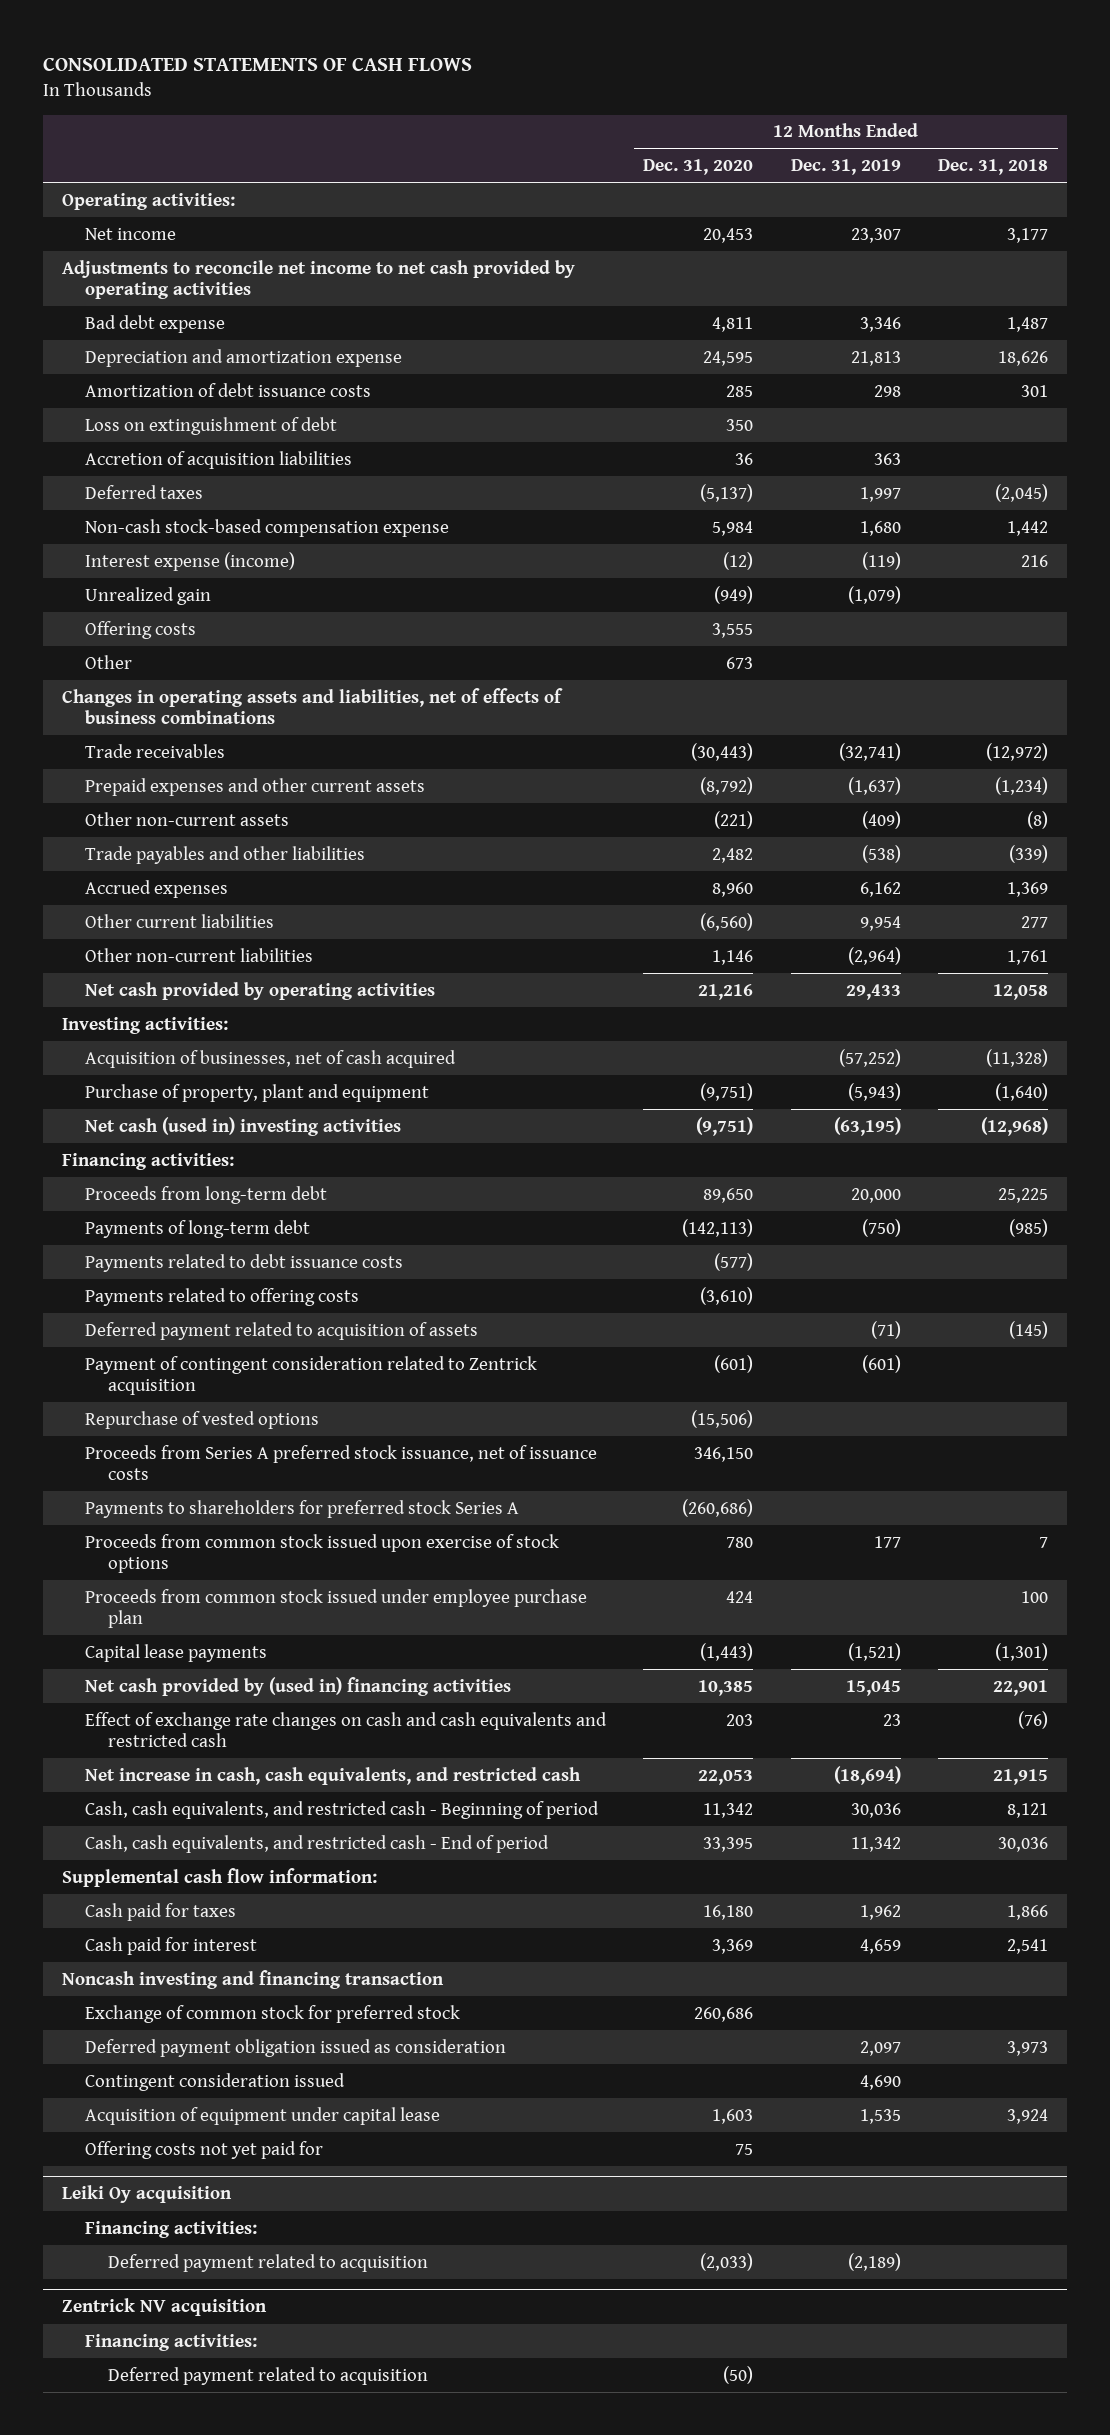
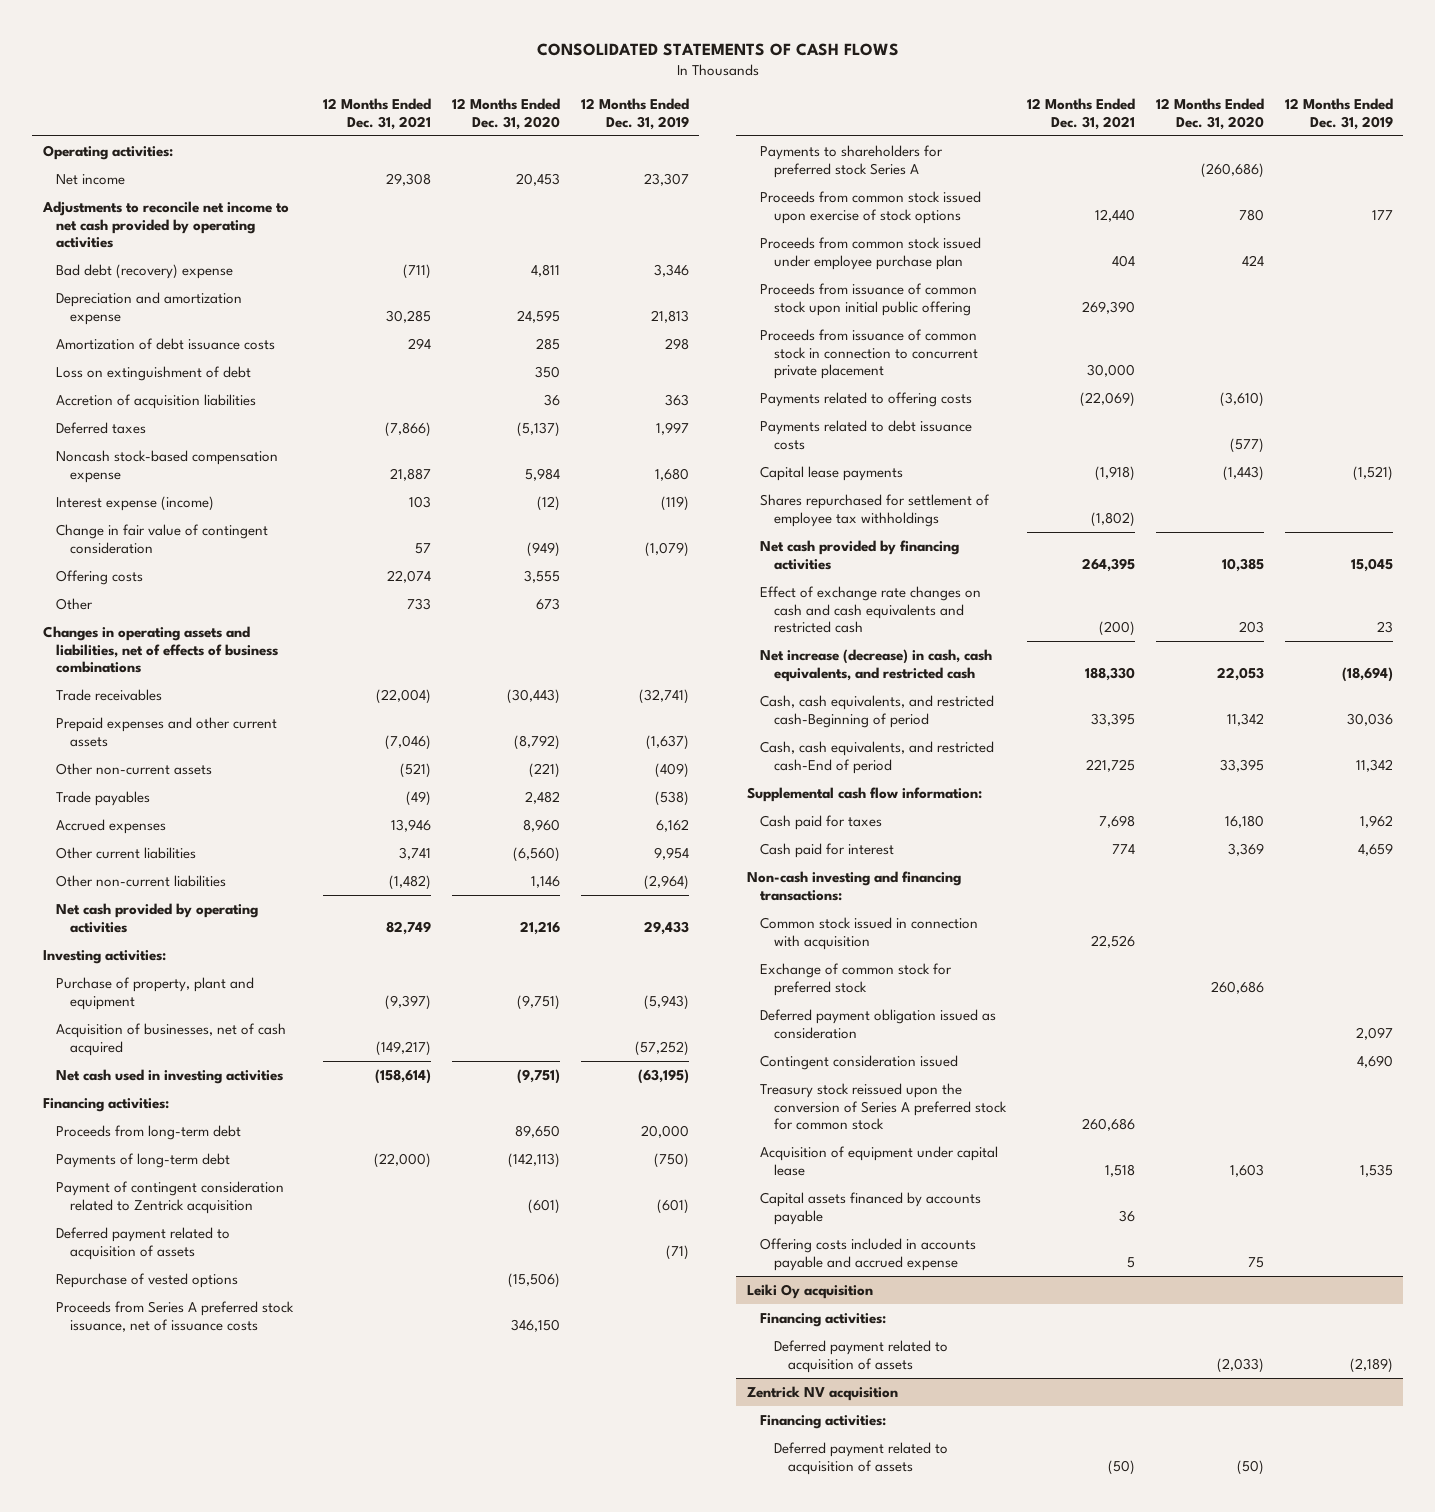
[938,159,1049,176] Dec. 31, 2018 -> none
none -> [323,97,432,130] 12 Months Ended Dec. 31, 2021
[84,314,225,333] Bad debt expense -> [56,263,234,279] Bad debt (recovery) expense
[84,518,449,537] Non-cash stock-based compensation expense -> [56,449,279,483] Noncash stock-based compensation expense
[84,586,211,605] Unrealized gain -> [56,523,269,554] Change in fair value of contingent consideration
[84,845,365,864] Trade payables and other liabilities -> [56,790,151,806] Trade payables
[84,1049,456,1068] Acquisition of businesses, net of cash acquired -> [56,1022,287,1056] Acquisition of businesses, net of cash acquired
[84,1116,401,1136] Net cash (used in) investing activities -> [56,1068,284,1084] Net cash used in investing activities
[84,1321,478,1340] Deferred payment related to acquisition of assets -> [56,1226,231,1260] Deferred payment related to acquisition of assets
none -> [760,282,978,316] Proceeds from issuance of common stock upon initial public offering
none -> [760,328,979,380] Proceeds from issuance of common stock in connection to concurrent private placement
[84,1287,359,1306] Payments related to offering costs -> [760,391,973,407] Payments related to offering costs
[84,1253,403,1272] Payments related to debt issuance costs -> [760,419,973,450] Payments related to debt issuance costs
none -> [760,493,991,527] Shares repurchased for settlement of employee tax withholdings
[84,1676,511,1696] Net cash provided by (used in) financing activities -> [760,539,960,570] Net cash provided by financing activities
[84,1766,581,1785] Net increase in cash, cash equivalents, and restricted cash -> [760,648,993,682] Net increase (decrease) in cash, cash equivalents, and restricted cash
[84,1800,599,1819] Cash, cash equivalents, and restricted cash - Beginning of period -> [760,694,995,728] Cash, cash equivalents, and restricted cash-Beginning of period
[84,1834,549,1853] Cash, cash equivalents, and restricted cash - End of period -> [760,740,995,774] Cash, cash equivalents, and restricted cash-End of period
[61,1969,444,1989] Noncash investing and financing transaction -> [746,870,961,901] Non-cash investing and financing transactions:
none -> [760,916,979,950] Common stock issued in connection with acquisition
none -> [760,1082,1008,1131] Treasury stock reissued upon the conversion of Series A preferred stock for common stock
none -> [760,1191,982,1225] Capital assets financed by accounts payable
[84,2140,323,2159] Offering costs not yet paid for -> [760,1237,977,1271] Offering costs included in accounts payable and accrued expense
[107,2253,428,2272] Deferred payment related to acquisition -> [774,1339,949,1373] Deferred payment related to acquisition of assets
[107,2366,428,2385] Deferred payment related to acquisition -> [774,1441,949,1475] Deferred payment related to acquisition of assets

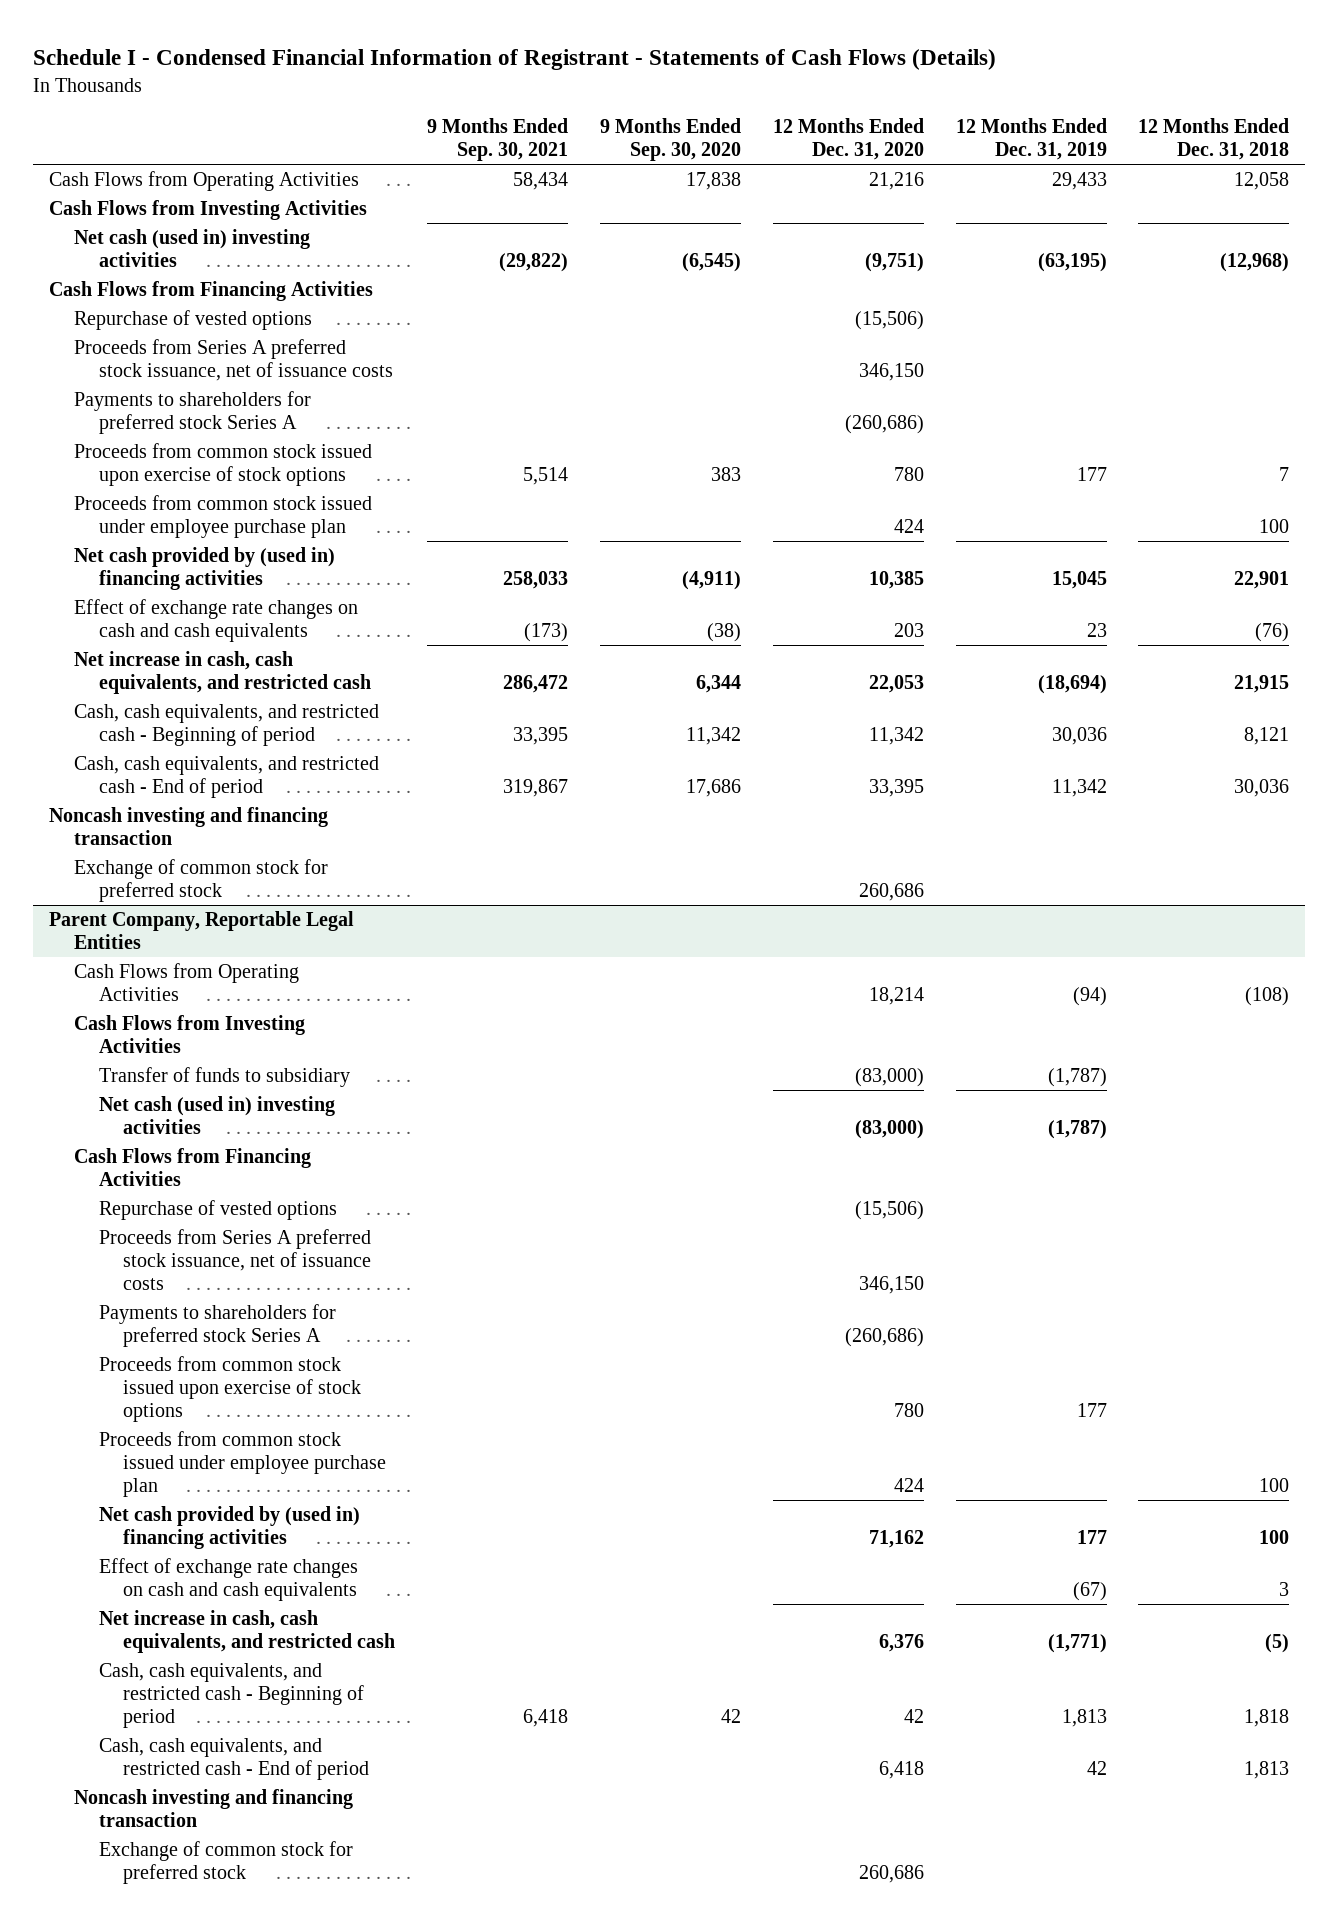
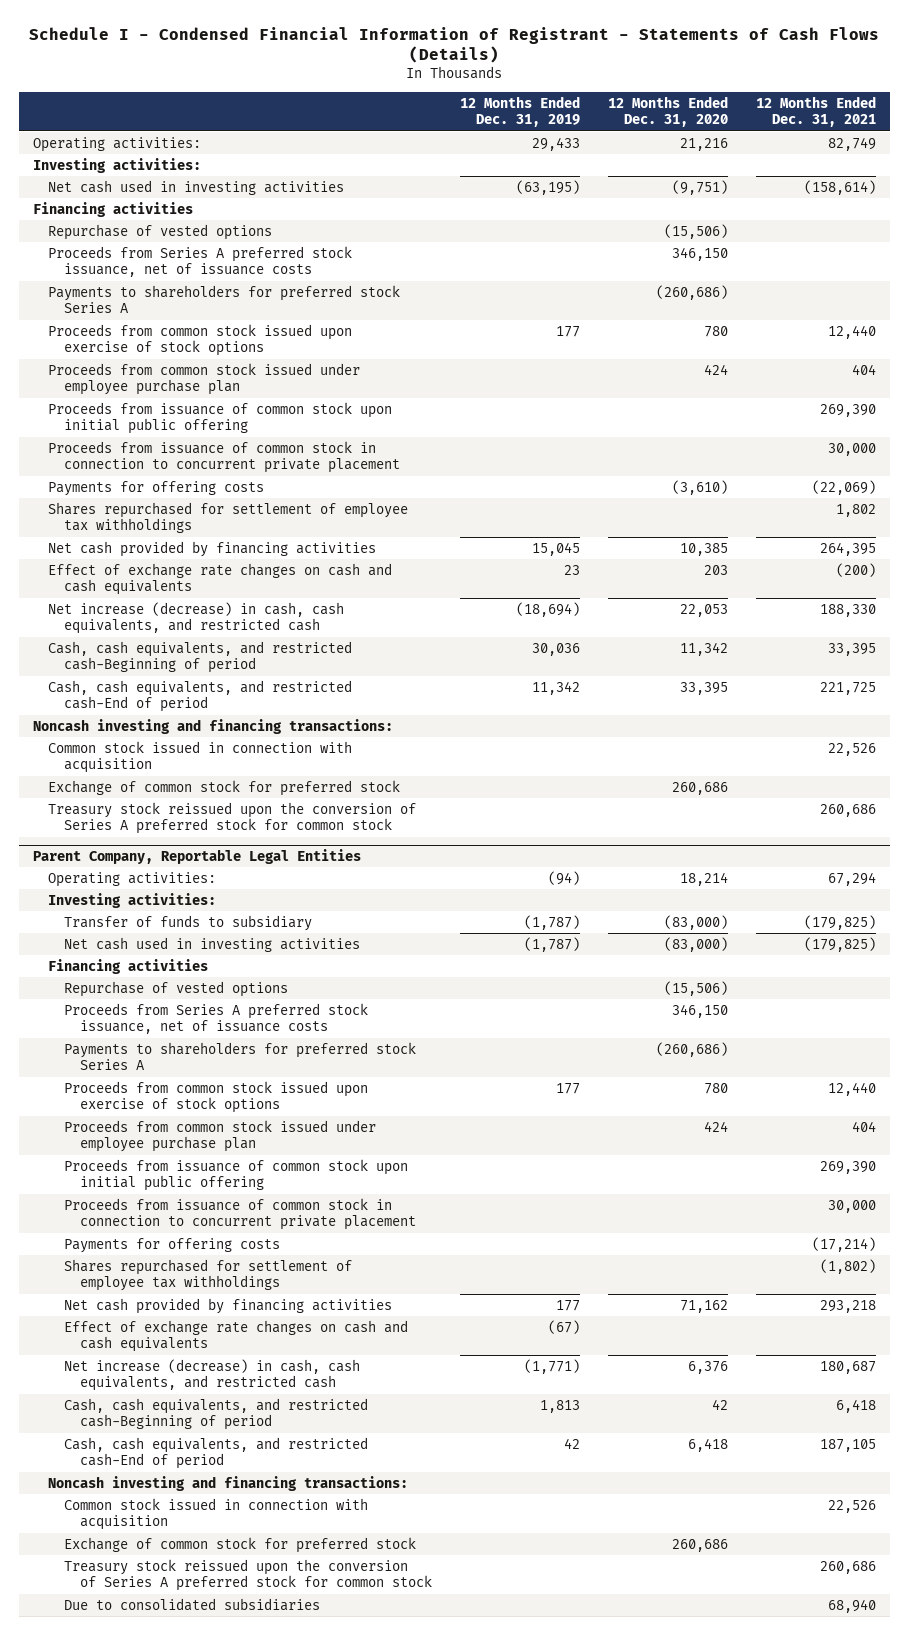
[427,117,569,162] 9 Months Ended Sep. 30, 2021 -> none
[599,117,741,162] 9 Months Ended Sep. 30, 2020 -> none
[1138,117,1290,161] 12 Months Ended Dec. 31, 2018 -> none
none -> [755,95,876,128] 12 Months Ended Dec. 31, 2021
[49,171,360,192] Cash Flows from Operating Activities -> [32,136,201,152] Operating activities:
[49,200,368,221] Cash Flows from Investing Activities -> [32,157,201,173] Investing activities:
[74,229,311,268] Net cash (used in) investing activities -> [48,179,345,195] Net cash used in investing activities
[49,281,374,302] Cash Flows from Financing Activities -> [32,201,193,217] Financing activities
none -> [48,401,393,435] Proceeds from issuance of common stock upon initial public offering
none -> [48,440,401,474] Proceeds from issuance of common stock in connection to concurrent private placement
none -> [48,480,265,496] Payments for offering costs
none -> [48,501,409,534] Shares repurchased for settlement of employee tax withholdings
[74,547,336,591] Net cash provided by (used in) financing activities -> [48,540,377,557] Net cash provided by financing activities
[74,651,371,695] Net increase in cash, cash equivalents, and restricted cash -> [48,601,345,635] Net increase (decrease) in cash, cash equivalents, and restricted cash
[74,704,380,747] Cash, cash equivalents, and restricted cash - Beginning of period -> [48,640,353,674] Cash, cash equivalents, and restricted cash-Beginning of period
[74,756,380,799] Cash, cash equivalents, and restricted cash - End of period -> [48,679,353,713] Cash, cash equivalents, and restricted cash-End of period
[49,807,329,846] Noncash investing and financing transaction -> [32,718,393,734] Noncash investing and financing transactions:
none -> [48,740,353,774] Common stock issued in connection with acquisition
none -> [48,801,417,835] Treasury stock reissued upon the conversion of Series A preferred stock for common stock
[74,963,300,1002] Cash Flows from Operating Activities -> [48,871,217,887] Operating activities:
[74,1015,306,1054] Cash Flows from Investing Activities -> [48,892,217,908] Investing activities:
[98,1096,335,1135] Net cash (used in) investing activities -> [64,936,361,952] Net cash used in investing activities
[74,1148,312,1187] Cash Flows from Financing Activities -> [48,958,209,974] Financing activities
none -> [64,1158,409,1192] Proceeds from issuance of common stock upon initial public offering
none -> [64,1197,416,1231] Proceeds from issuance of common stock in connection to concurrent private placement
none -> [64,1237,281,1253] Payments for offering costs
none -> [64,1258,353,1292] Shares repurchased for settlement of employee tax withholdings
[98,1506,360,1550] Net cash provided by (used in) financing activities -> [64,1297,393,1314] Net cash provided by financing activities
[98,1610,396,1654] Net increase in cash, cash equivalents, and restricted cash -> [64,1358,361,1392] Net increase (decrease) in cash, cash equivalents, and restricted cash
[98,1663,365,1729] Cash, cash equivalents, and restricted cash - Beginning of period -> [64,1397,369,1431] Cash, cash equivalents, and restricted cash-Beginning of period
[98,1738,370,1781] Cash, cash equivalents, and restricted cash - End of period -> [64,1436,369,1470] Cash, cash equivalents, and restricted cash-End of period
[74,1789,354,1828] Noncash investing and financing transaction -> [48,1475,409,1491] Noncash investing and financing transactions:
none -> [64,1497,369,1531] Common stock issued in connection with acquisition
none -> [64,1558,432,1592] Treasury stock reissued upon the conversion of Series A preferred stock for common stock
none -> [64,1597,321,1611] Due to consolidated subsidiaries

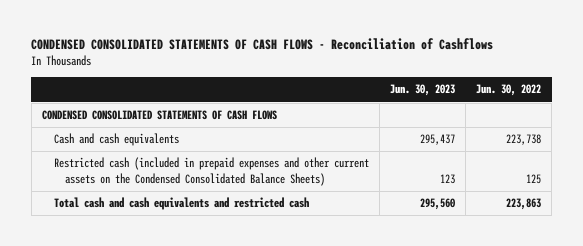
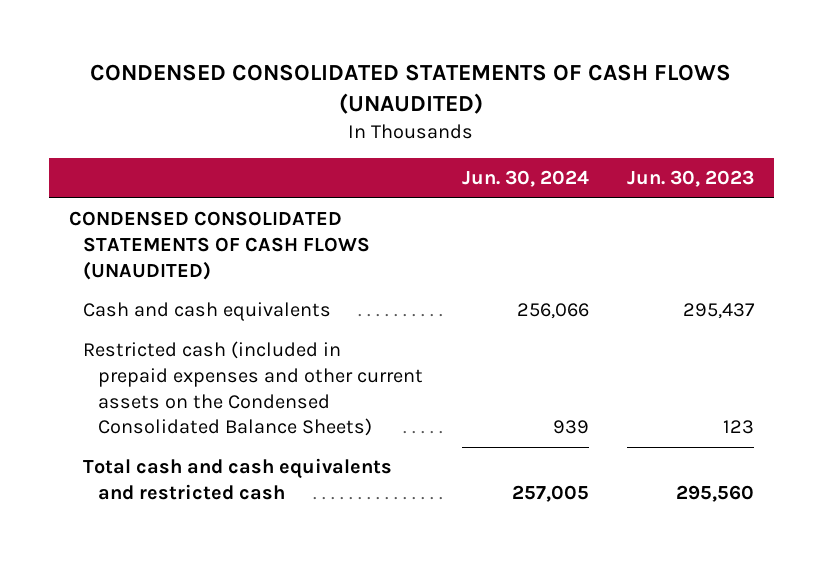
[31,38,494,51] CONDENSED CONSOLIDATED STATEMENTS OF CASH FLOWS - Reconciliation of Cashflows -> [90,64,732,115] CONDENSED CONSOLIDATED STATEMENTS OF CASH FLOWS (UNAUDITED)
[476,84,542,97] Jun. 30, 2022 -> none
none -> [461,170,589,188] Jun. 30, 2024
[41,110,277,121] CONDENSED CONSOLIDATED STATEMENTS OF CASH FLOWS -> [68,211,371,280] CONDENSED CONSOLIDATED STATEMENTS OF CASH FLOWS (UNAUDITED)

